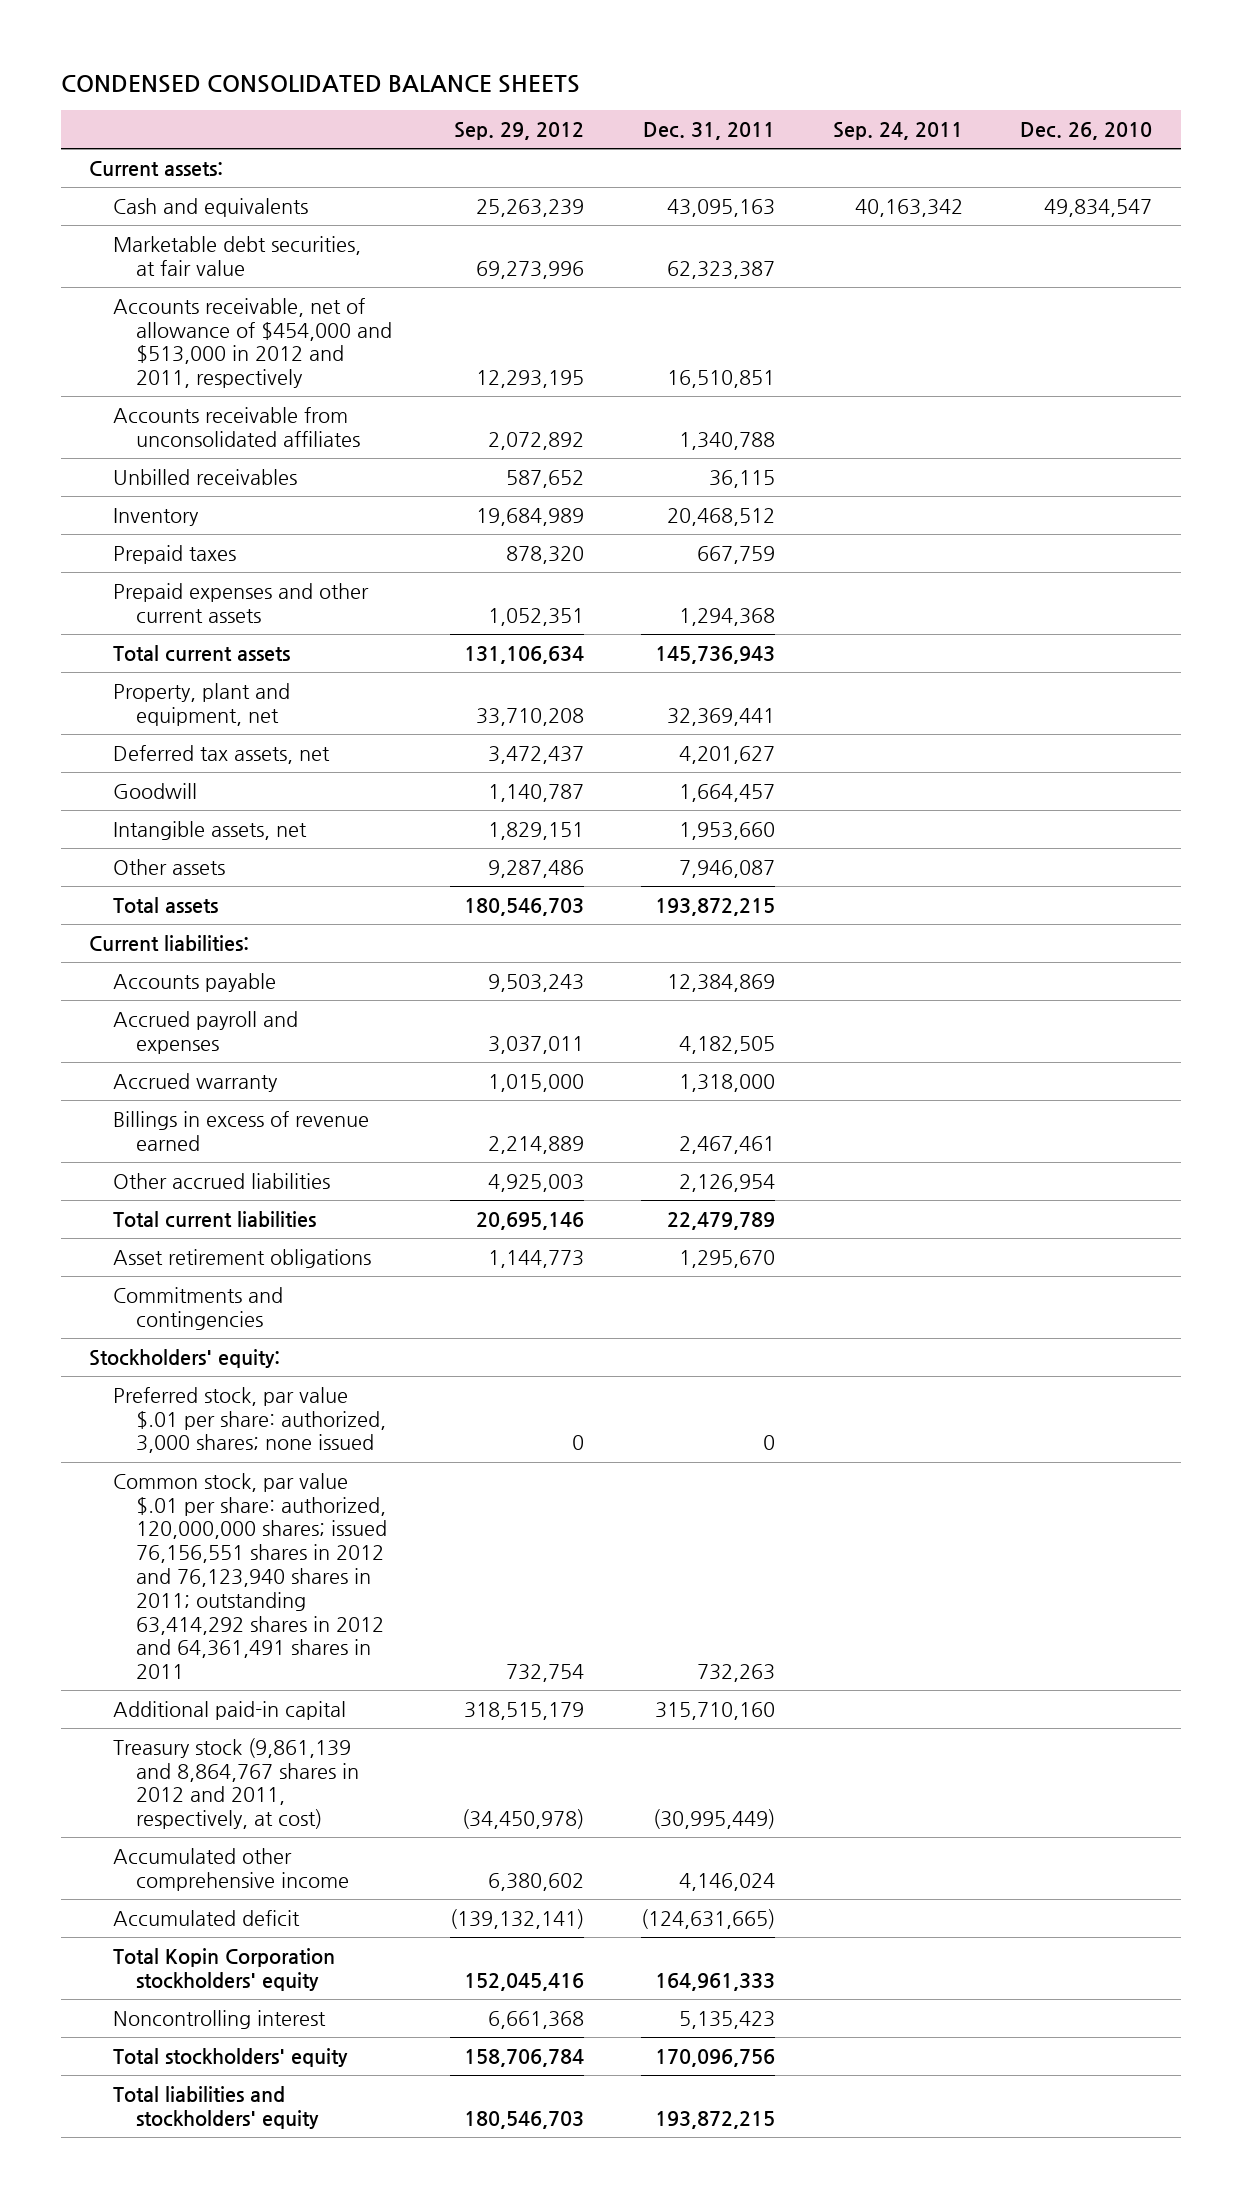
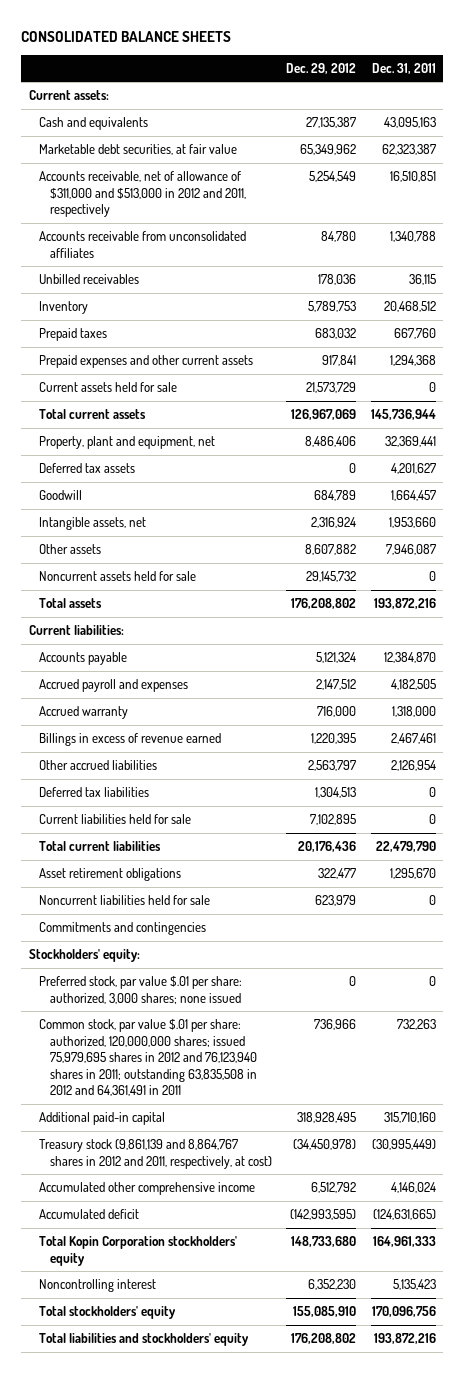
[60,74,580,93] CONDENSED CONSOLIDATED BALANCE SHEETS -> [21,30,232,42] CONSOLIDATED BALANCE SHEETS
[453,121,584,140] Sep. 29, 2012 -> none
[832,121,963,140] Sep. 24, 2011 -> none
[1019,121,1152,140] Dec. 26, 2010 -> none
none -> [286,62,357,74] Dec. 29, 2012
[112,297,393,389] Accounts receivable, net of allowance of $454,000 and $513,000 in 2012 and 2011, respectively -> [39,171,247,218] Accounts receivable, net of allowance of $311,000 and $513,000 in 2012 and 2011, respectively
[697,545,776,564] 667,759 -> [393,328,436,340] 667,760
none -> [39,382,178,393] Current assets held for sale
[655,645,776,664] 145,736,943 -> [370,409,436,421] 145,736,944
[112,744,330,764] Deferred tax assets, net -> [39,463,136,474] Deferred tax assets
none -> [39,571,197,582] Noncurrent assets held for sale
[655,897,776,916] 193,872,215 -> [373,598,436,610] 193,872,216
[667,973,776,992] 12,384,869 -> [383,652,436,664] 12,384,870
none -> [39,787,150,798] Deferred tax liabilities
none -> [39,814,192,825] Current liabilities held for sale
[667,1211,776,1230] 22,479,789 -> [375,841,436,853] 22,479,790
none -> [39,895,211,906] Noncurrent liabilities held for sale
[112,1472,388,1680] Common stock, par value $.01 per share: authorized, 120,000,000 shares; issued 76,156,551 shares in 2012 and 76,123,940 shares in 2011; outstanding 63,414,292 shares in 2012 and 64,361,491 shares in 2011 -> [39,1019,258,1097] Common stock, par value $.01 per share: authorized, 120,000,000 shares; issued 75,979,695 shares in 2012 and 76,123,940 shares in 2011; outstanding 63,835,508 in 2012 and 64,361,491 in 2011
[655,2110,776,2129] 193,872,215 -> [373,1333,436,1345] 193,872,216

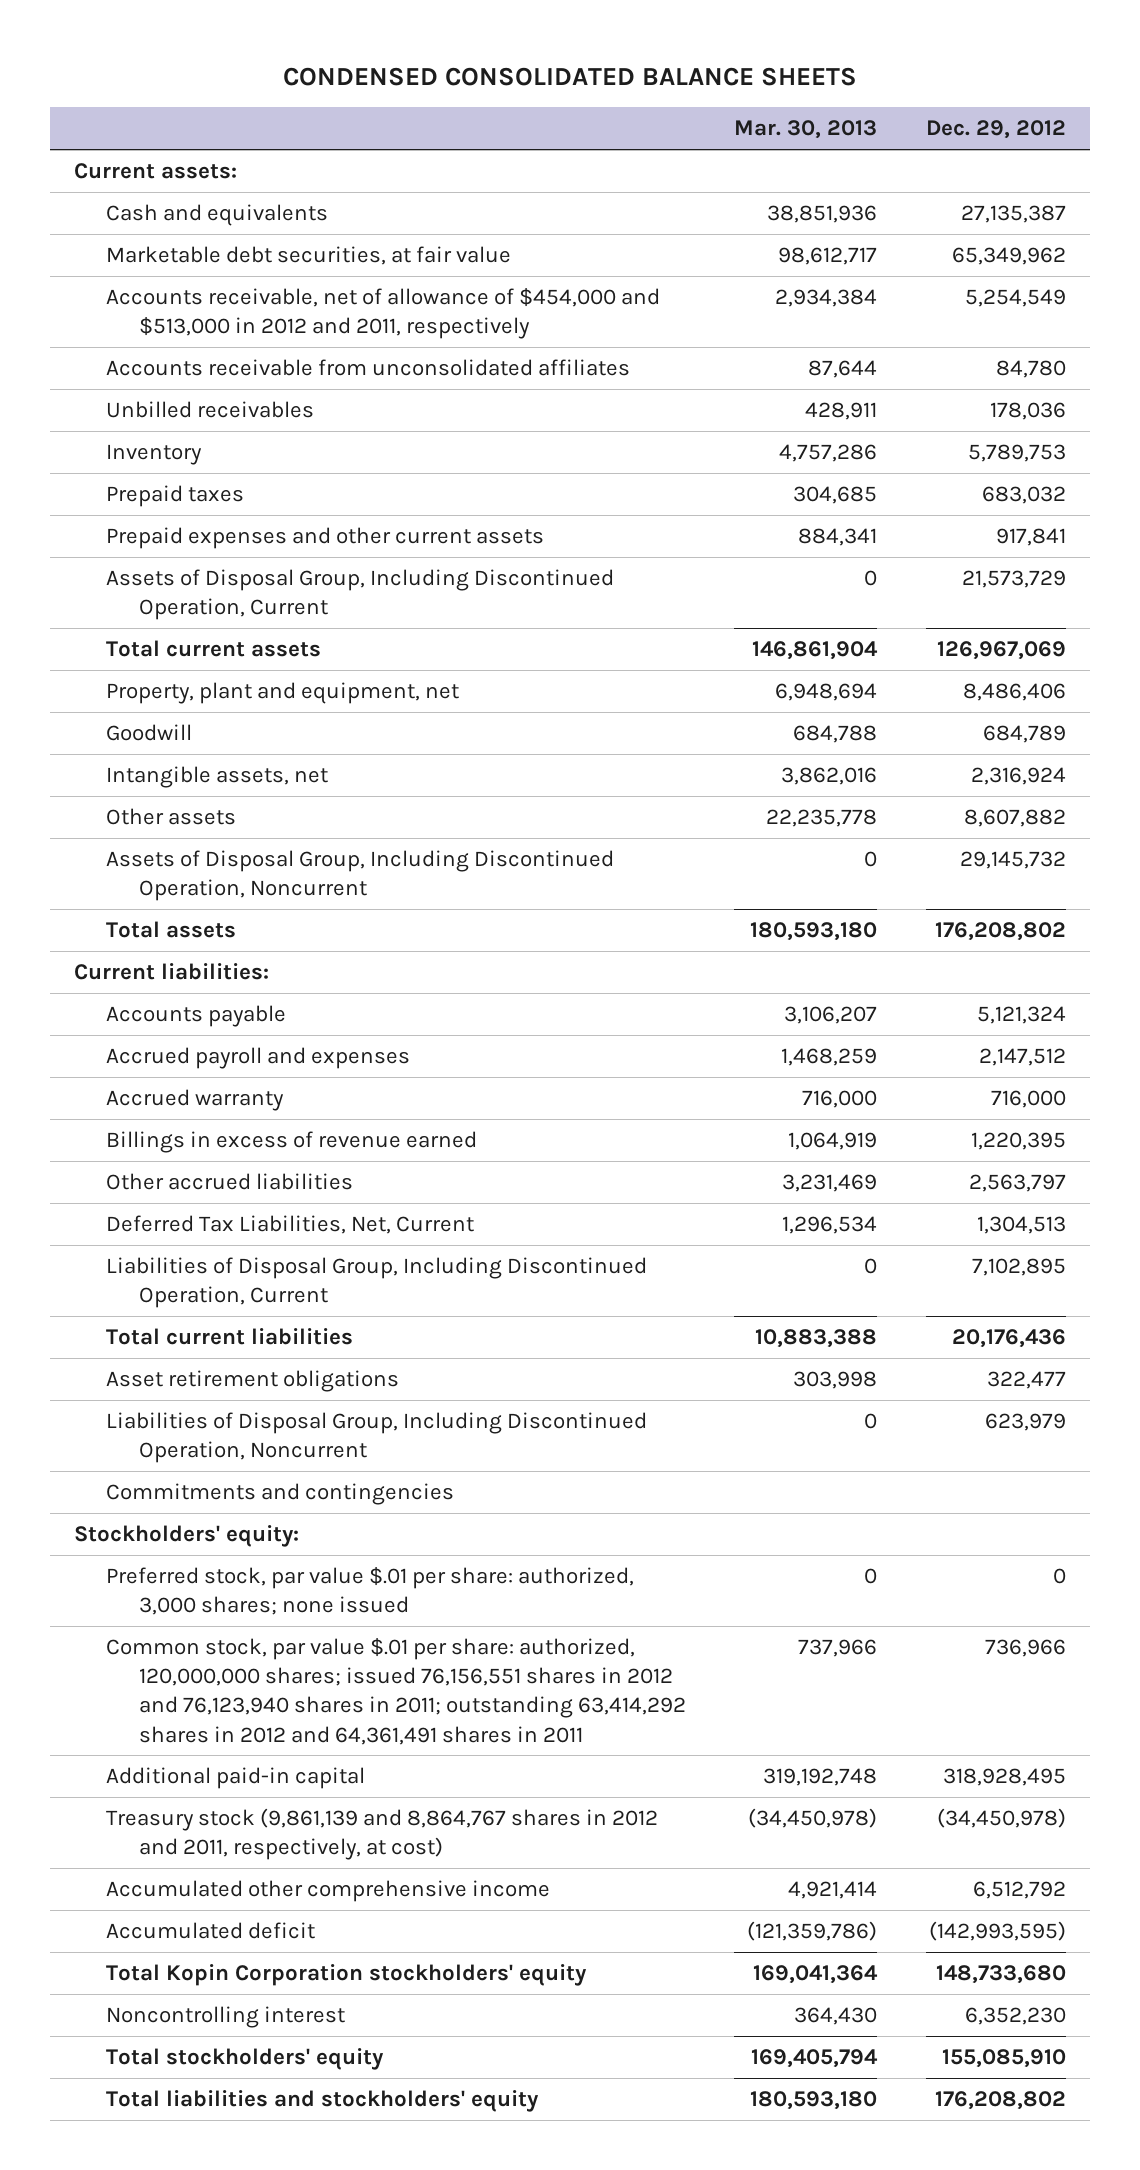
[21,30,232,42] CONSOLIDATED BALANCE SHEETS -> [282,66,857,86] CONDENSED CONSOLIDATED BALANCE SHEETS
[371,62,436,74] Dec. 31, 2011 -> none
none -> [734,120,878,140] Mar. 30, 2013
[39,171,247,218] Accounts receivable, net of allowance of $311,000 and $513,000 in 2012 and 2011, respectively -> [106,288,661,340] Accounts receivable, net of allowance of $454,000 and $513,000 in 2012 and 2011, respectively
[39,382,178,393] Current assets held for sale -> [106,569,615,621] Assets of Disposal Group, Including Discontinued Operation, Current
[39,463,136,474] Deferred tax assets -> none
[39,571,197,582] Noncurrent assets held for sale -> [106,850,615,902] Assets of Disposal Group, Including Discontinued Operation, Noncurrent
[39,787,150,798] Deferred tax liabilities -> [106,1215,475,1235] Deferred Tax Liabilities, Net, Current
[39,814,192,825] Current liabilities held for sale -> [106,1257,648,1309] Liabilities of Disposal Group, Including Discontinued Operation, Current
[39,895,211,906] Noncurrent liabilities held for sale -> [106,1412,648,1464] Liabilities of Disposal Group, Including Discontinued Operation, Noncurrent
[39,1019,258,1097] Common stock, par value $.01 per share: authorized, 120,000,000 shares; issued 75,979,695 shares in 2012 and 76,123,940 shares in 2011; outstanding 63,835,508 in 2012 and 64,361,491 in 2011 -> [106,1638,686,1745] Common stock, par value $.01 per share: authorized, 120,000,000 shares; issued 76,156,551 shares in 2012 and 76,123,940 shares in 2011; outstanding 63,414,292 shares in 2012 and 64,361,491 shares in 2011

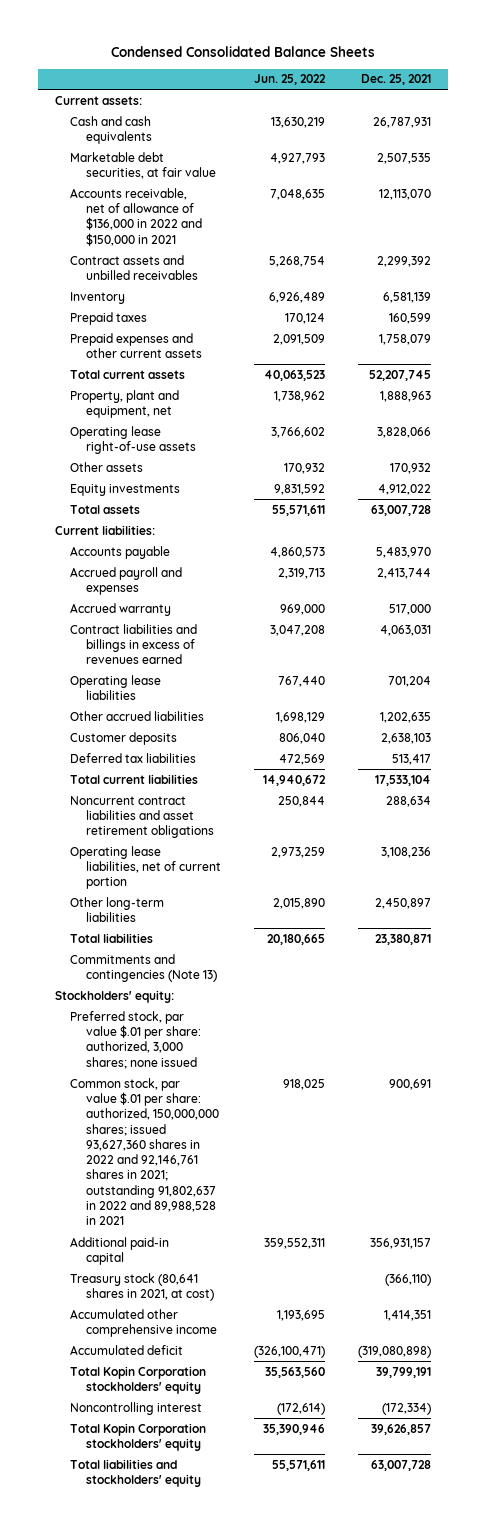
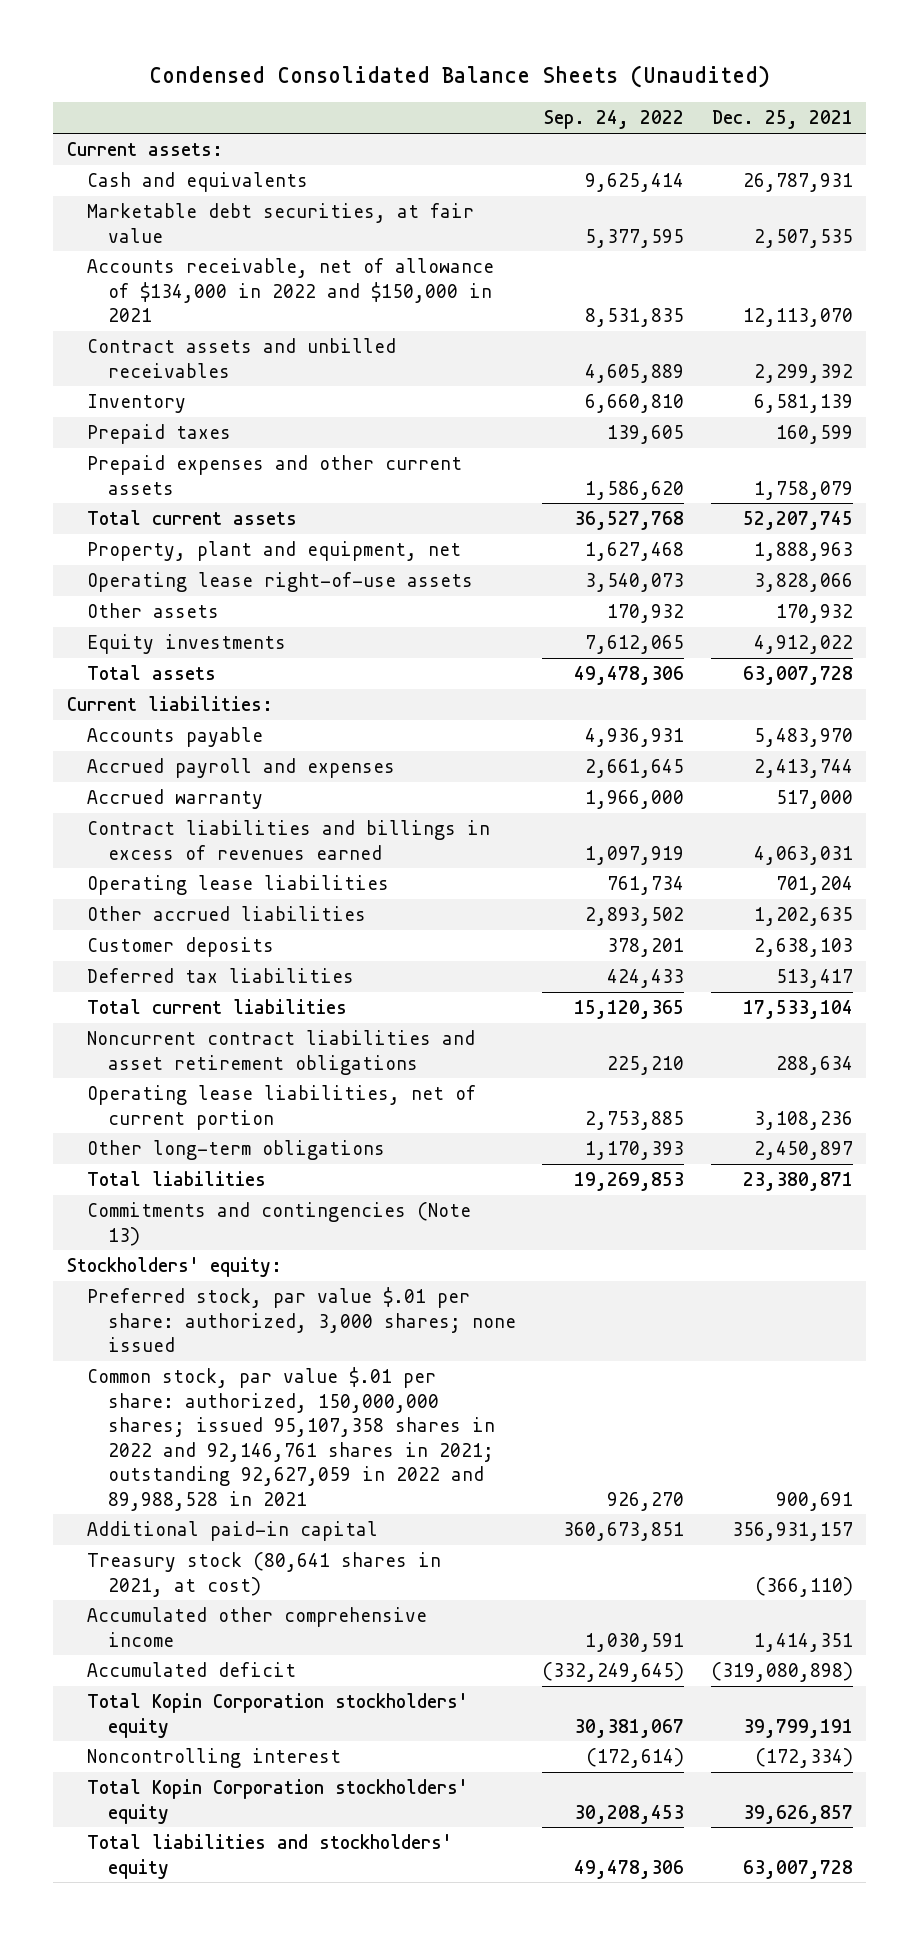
[111,45,376,57] Condensed Consolidated Balance Sheets -> [148,65,770,89] Condensed Consolidated Balance Sheets (Unaudited)
[254,74,327,86] Jun. 25, 2022 -> none
none -> [544,110,685,130] Sep. 24, 2022
[70,115,152,144] Cash and cash equivalents -> [87,172,309,193] Cash and equivalents
[70,187,202,246] Accounts receivable, net of allowance of $136,000 in 2022 and $150,000 in 2021 -> [87,258,495,323] Accounts receivable, net of allowance of $134,000 in 2022 and $150,000 in 2021
[70,896,165,922] Other long-term liabilities -> [87,1140,386,1161] Other long-term obligations
[70,1077,219,1226] Common stock, par value $.01 per share: authorized, 150,000,000 shares; issued 93,627,360 shares in 2022 and 92,146,761 shares in 2021; outstanding 91,802,637 in 2022 and 89,988,528 in 2021 -> [87,1367,495,1511] Common stock, par value $.01 per share: authorized, 150,000,000 shares; issued 95,107,358 shares in 2022 and 92,146,761 shares in 2021; outstanding 92,627,059 in 2022 and 89,988,528 in 2021

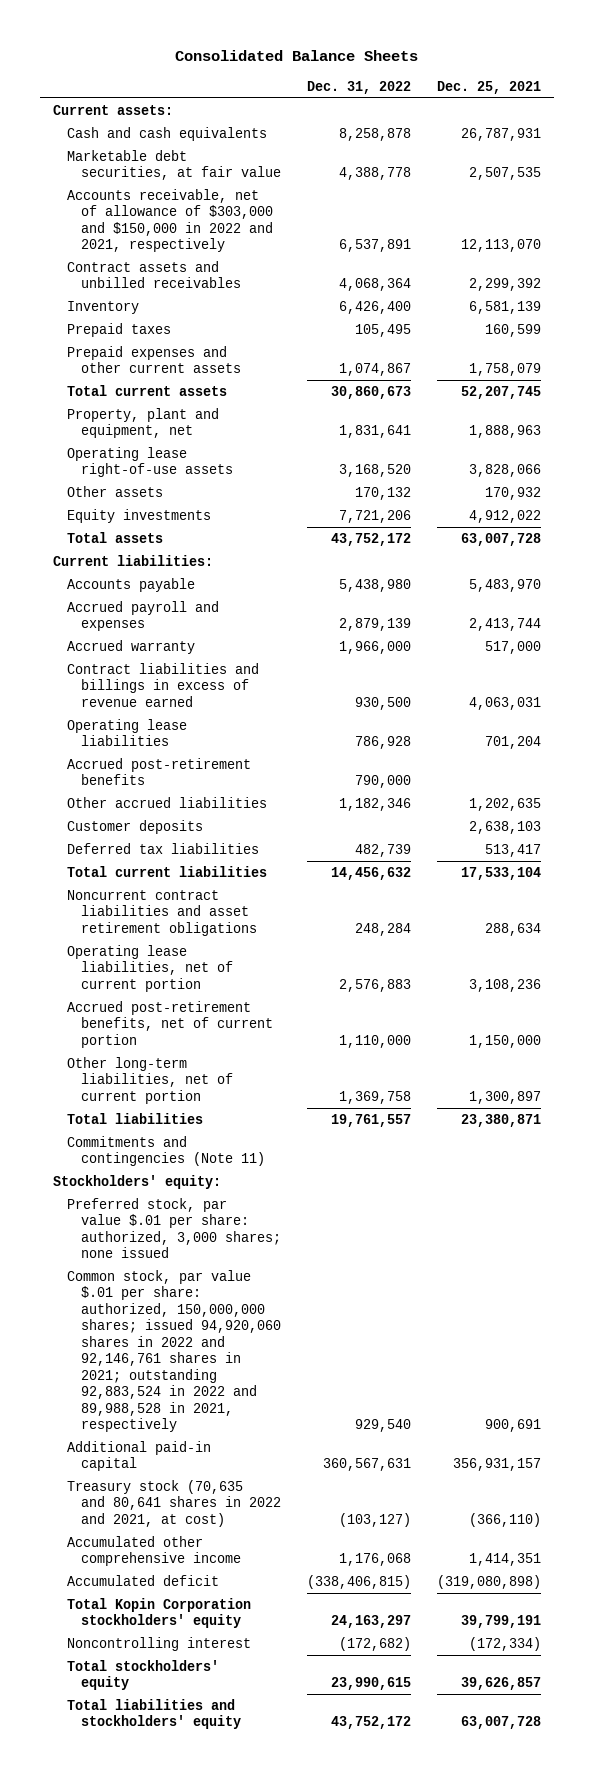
[148,65,770,89] Condensed Consolidated Balance Sheets (Unaudited) -> [175,50,419,62] Consolidated Balance Sheets
[544,110,685,130] Sep. 24, 2022 -> none
none -> [307,80,412,94] Dec. 31, 2022
[87,172,309,193] Cash and equivalents -> [67,126,268,141] Cash and cash equivalents
[87,258,495,323] Accounts receivable, net of allowance of $134,000 in 2022 and $150,000 in 2021 -> [67,188,274,253] Accounts receivable, net of allowance of $303,000 and $150,000 in 2022 and 2021, respectively
[87,820,491,860] Contract liabilities and billings in excess of revenues earned -> [67,662,260,707] Contract liabilities and billings in excess of revenue earned
none -> [67,757,252,786] Accrued post-retirement benefits
none -> [67,1000,274,1048] Accrued post-retirement benefits, net of current portion
[87,1140,386,1161] Other long-term obligations -> [67,1056,234,1104] Other long-term liabilities, net of current portion
[753,1141,853,1161] 2,450,897 -> [469,1090,542,1104] 1,300,897
[87,1202,472,1246] Commitments and contingencies (Note 13) -> [67,1135,266,1167] Commitments and contingencies (Note 11)
[87,1367,495,1511] Common stock, par value $.01 per share: authorized, 150,000,000 shares; issued 95,107,358 shares in 2022 and 92,146,761 shares in 2021; outstanding 92,627,059 in 2022 and 89,988,528 in 2021 -> [67,1269,282,1433] Common stock, par value $.01 per share: authorized, 150,000,000 shares; issued 94,920,060 shares in 2022 and 92,146,761 shares in 2021; outstanding 92,883,524 in 2022 and 89,988,528 in 2021, respectively
[87,1552,442,1597] Treasury stock (80,641 shares in 2021, at cost) -> [67,1479,282,1527] Treasury stock (70,635 and 80,641 shares in 2022 and 2021, at cost)
[87,1779,469,1824] Total Kopin Corporation stockholders' equity -> [67,1659,220,1691] Total stockholders' equity

